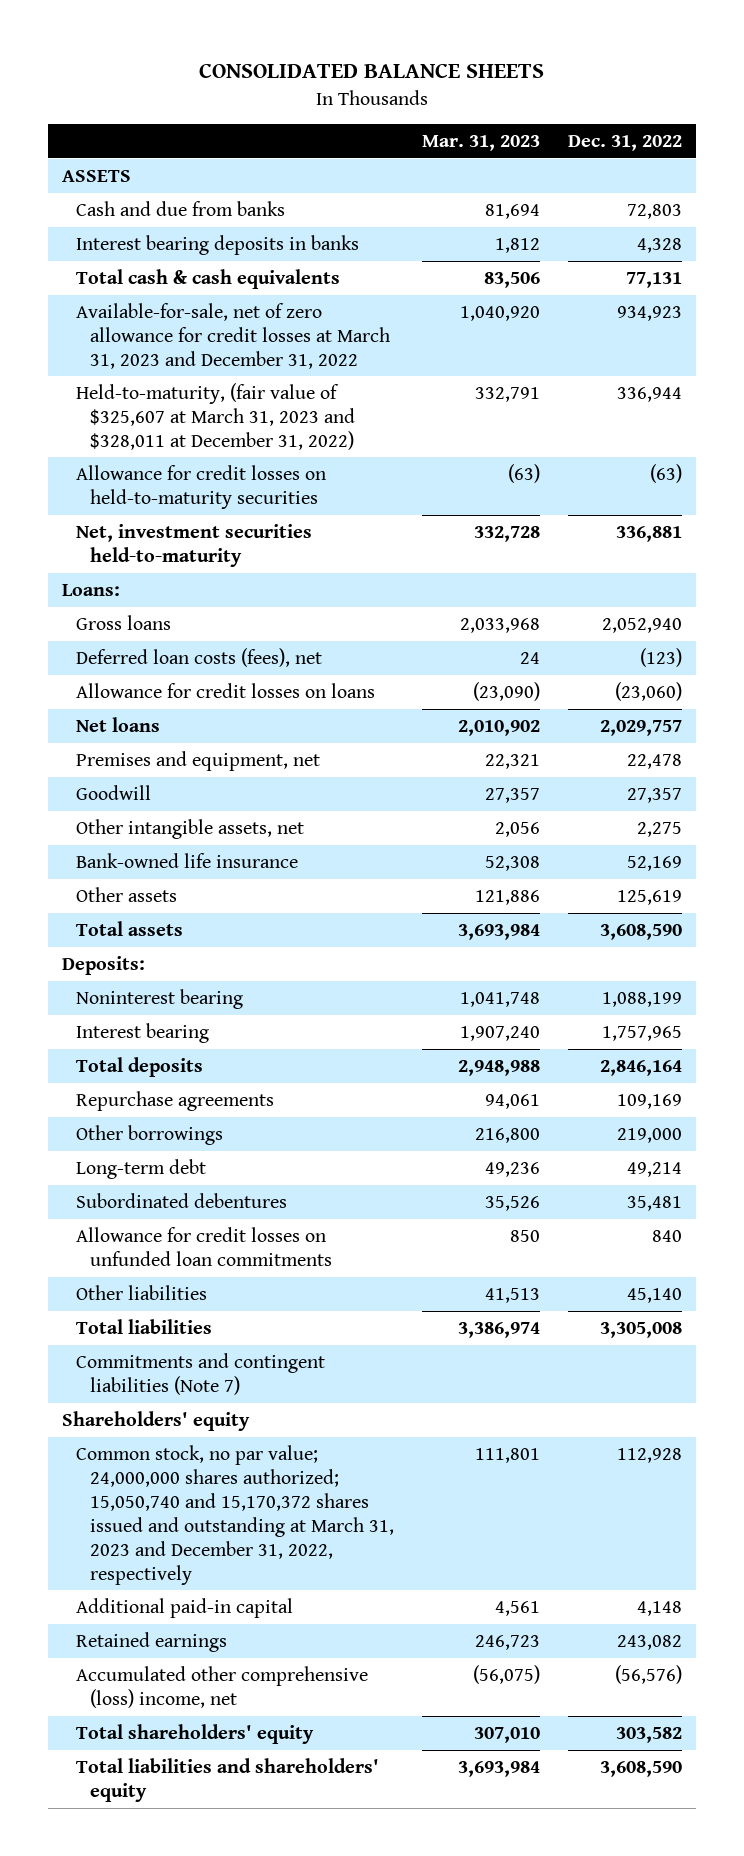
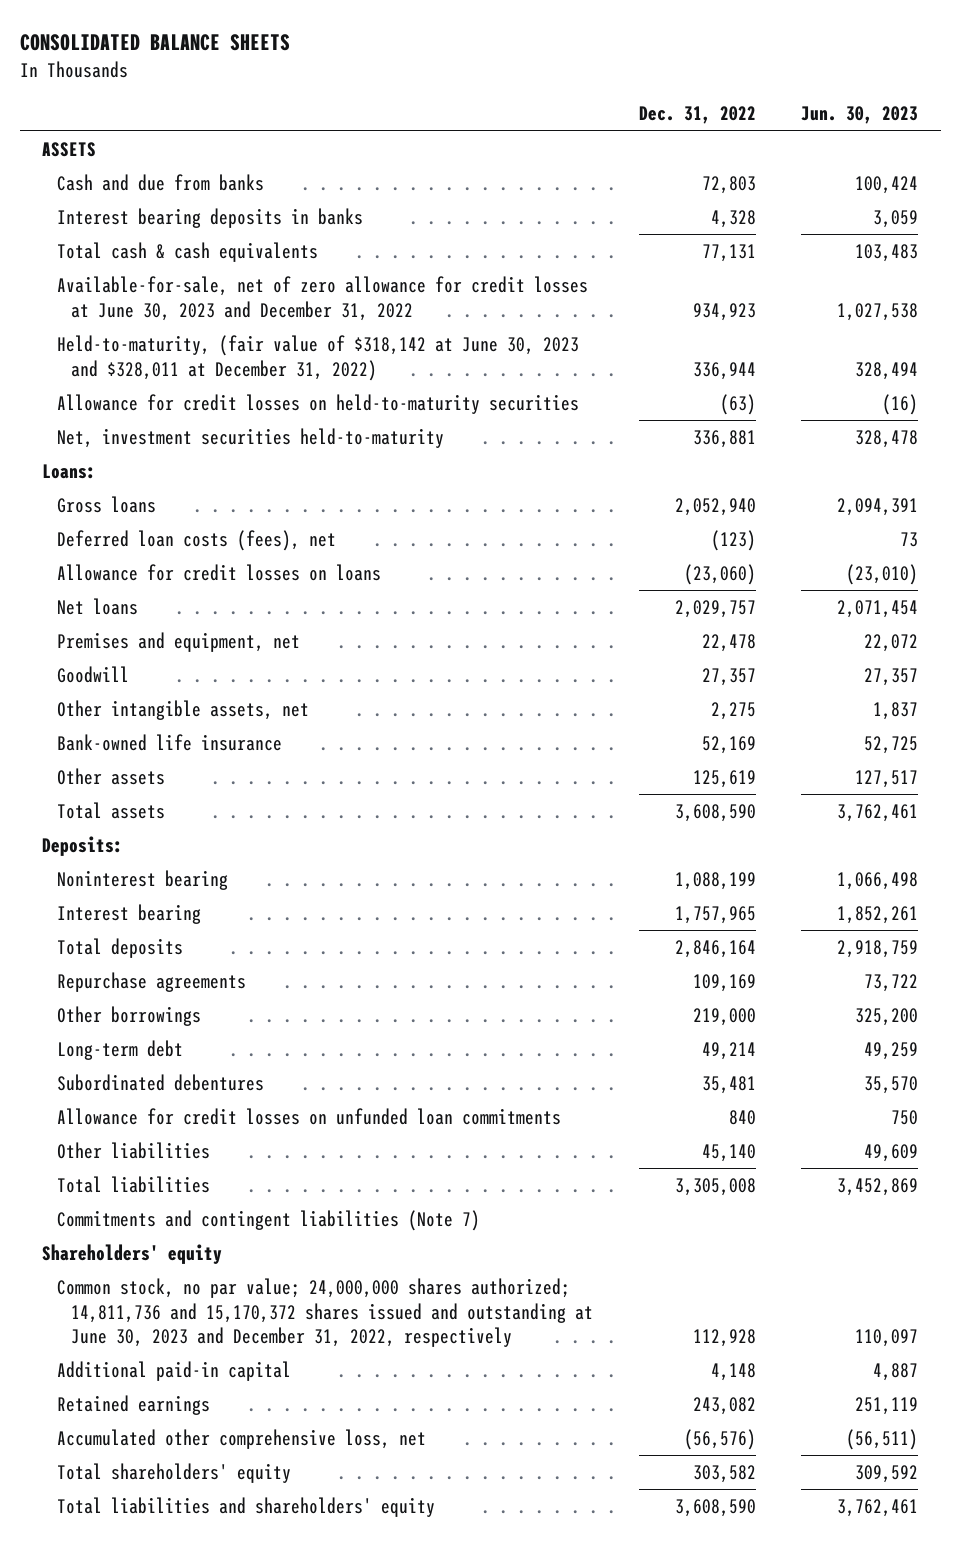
[422,134,541,151] Mar. 31, 2023 -> none
none -> [801,106,919,125] Jun. 30, 2023
[75,302,390,369] Available-for-sale, net of zero allowance for credit losses at March 31, 2023 and December 31, 2022 -> [56,275,588,321] Available-for-sale, net of zero allowance for credit losses at June 30, 2023 and December 31, 2022
[75,382,355,450] Held-to-maturity, (fair value of $325,607 at March 31, 2023 and $328,011 at December 31, 2022) -> [56,334,579,381] Held-to-maturity, (fair value of $318,142 at June 30, 2023 and $328,011 at December 31, 2022)
[75,1444,394,1585] Common stock, no par value; 24,000,000 shares authorized; 15,050,740 and 15,170,372 shares issued and outstanding at March 31, 2023 and December 31, 2022, respectively -> [56,1277,594,1348] Common stock, no par value; 24,000,000 shares authorized; 14,811,736 and 15,170,372 shares issued and outstanding at June 30, 2023 and December 31, 2022, respectively
[75,1665,368,1708] Accumulated other comprehensive (loss) income, net -> [56,1428,426,1449] Accumulated other comprehensive loss, net

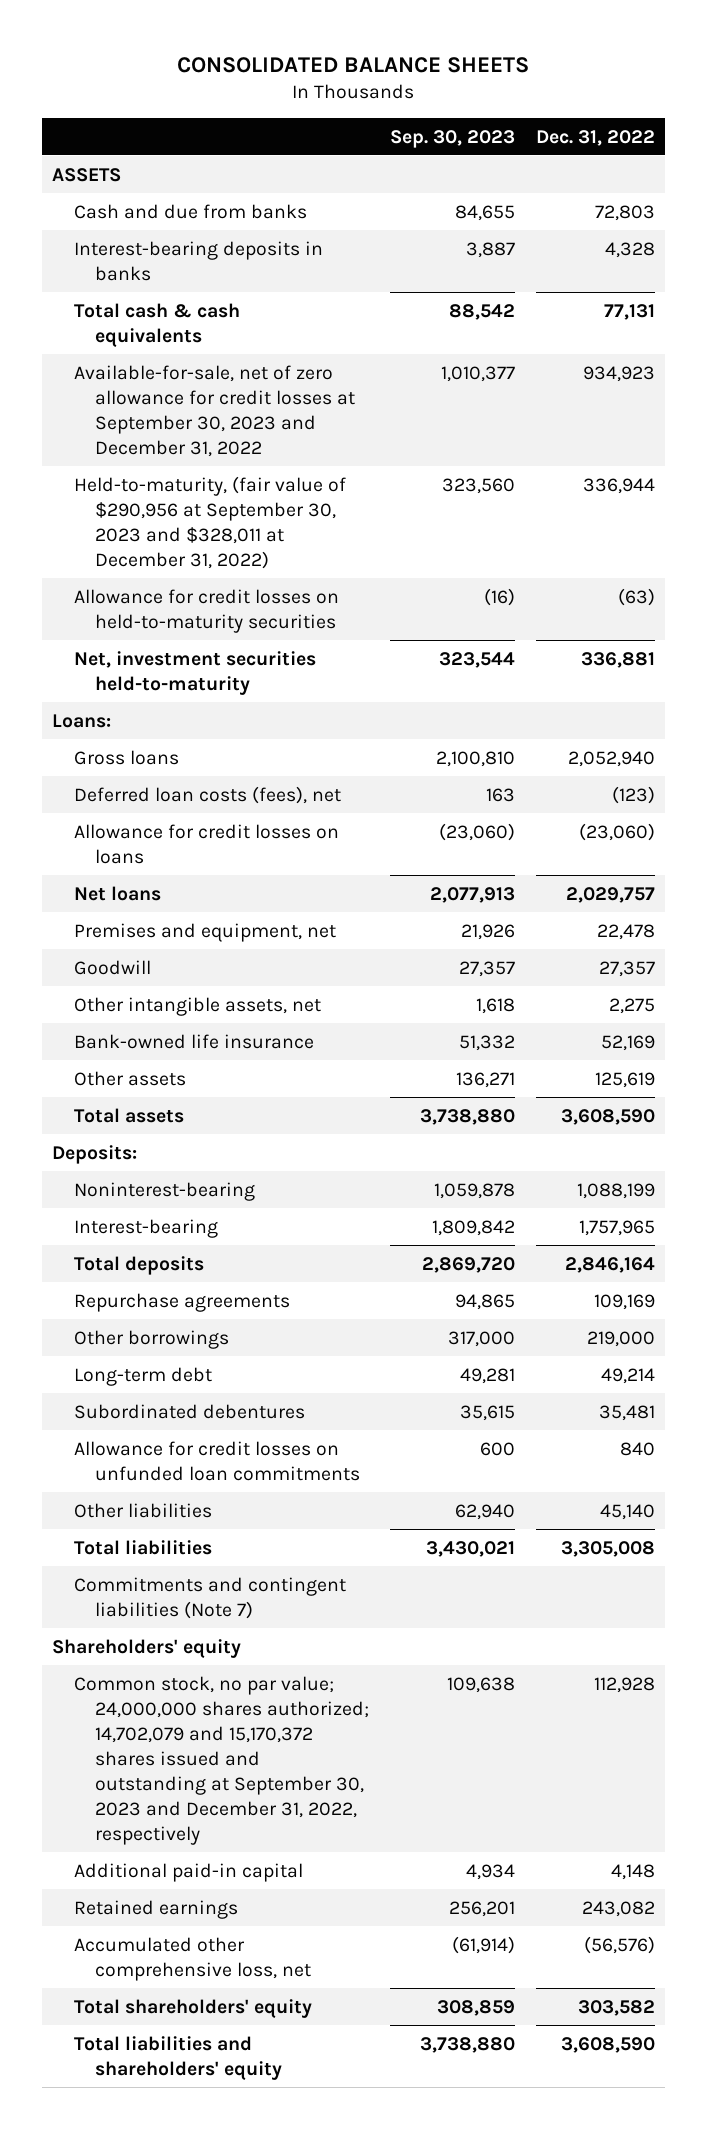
[801,106,919,125] Jun. 30, 2023 -> none
none -> [390,129,516,148] Sep. 30, 2023
[56,207,363,228] Interest bearing deposits in banks -> [73,240,323,281] Interest-bearing deposits in banks
[56,275,588,321] Available-for-sale, net of zero allowance for credit losses at June 30, 2023 and December 31, 2022 -> [73,364,356,457] Available-for-sale, net of zero allowance for credit losses at September 30, 2023 and December 31, 2022
[56,334,579,381] Held-to-maturity, (fair value of $318,142 at June 30, 2023 and $328,011 at December 31, 2022) -> [73,475,346,569] Held-to-maturity, (fair value of $290,956 at September 30, 2023 and $328,011 at December 31, 2022)
[56,869,228,890] Noninterest bearing -> [73,1181,255,1201] Noninterest-bearing
[56,903,201,924] Interest bearing -> [73,1218,218,1238] Interest-bearing
[56,1277,594,1348] Common stock, no par value; 24,000,000 shares authorized; 14,811,736 and 15,170,372 shares issued and outstanding at June 30, 2023 and December 31, 2022, respectively -> [73,1675,370,1845] Common stock, no par value; 24,000,000 shares authorized; 14,702,079 and 15,170,372 shares issued and outstanding at September 30, 2023 and December 31, 2022, respectively

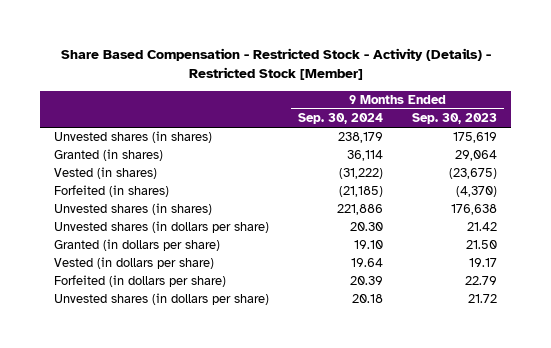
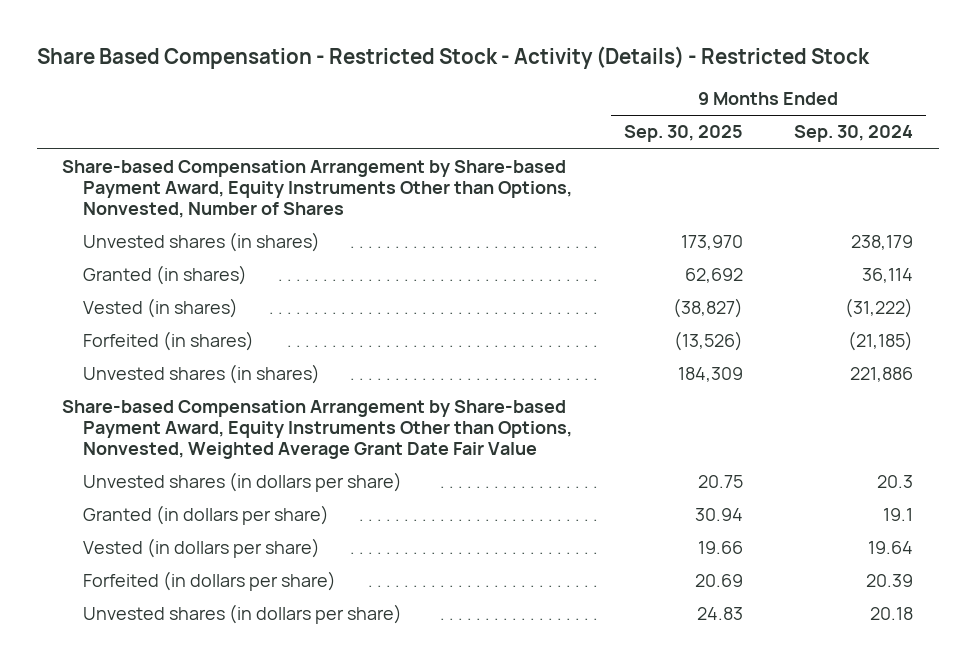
[60,48,491,81] Share Based Compensation - Restricted Stock - Activity (Details) - Restricted Stock [Member] -> [36,46,870,70] Share Based Compensation - Restricted Stock - Activity (Details) - Restricted Stock
[412,113,498,125] Sep. 30, 2023 -> none
none -> [623,125,743,143] Sep. 30, 2025
none -> [62,160,573,218] Share-based Compensation Arrangement by Share-based Payment Award, Equity Instruments Other than Options, Nonvested, Number of Shares
none -> [62,400,573,459] Share-based Compensation Arrangement by Share-based Payment Award, Equity Instruments Other than Options, Nonvested, Weighted Average Grant Date Fair Value
[350,222,384,232] 20.30 -> [876,475,913,489] 20.3
[354,240,384,250] 19.10 -> [882,508,913,522] 19.1

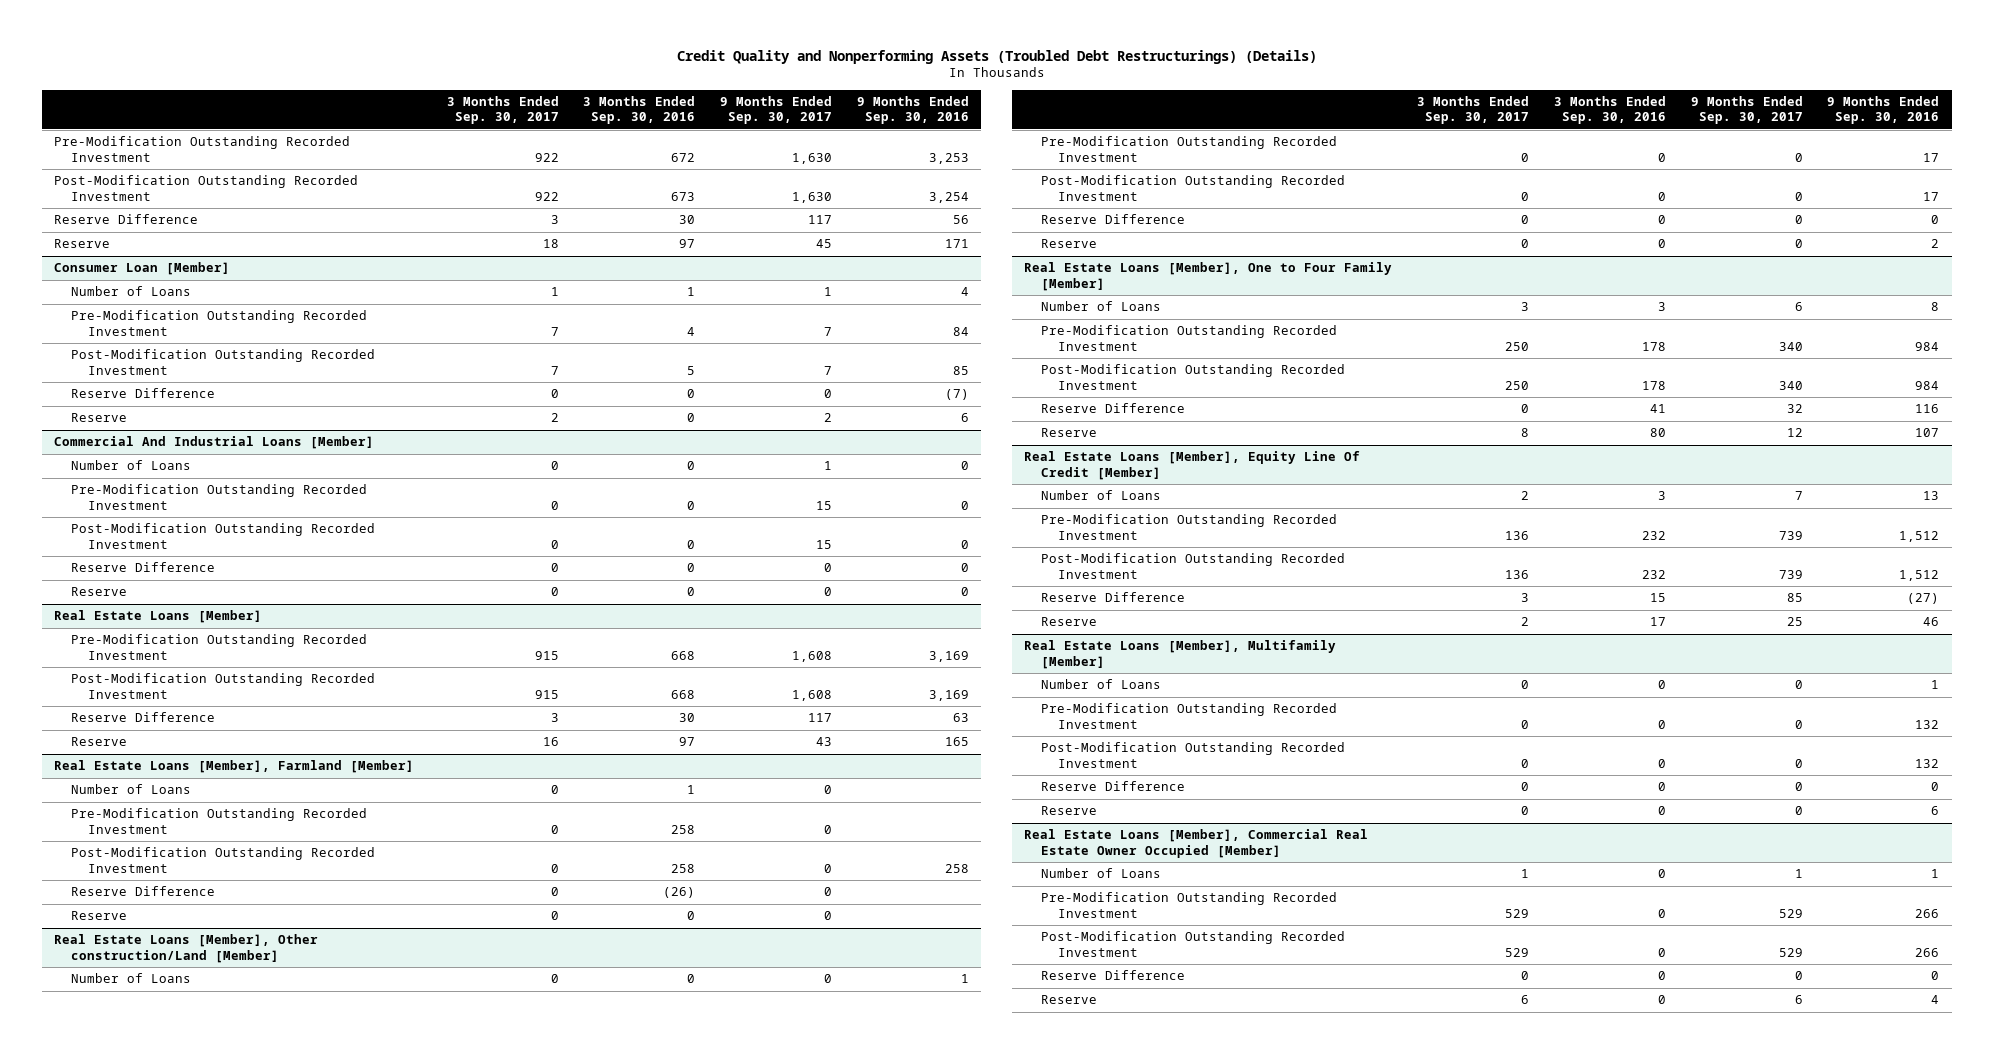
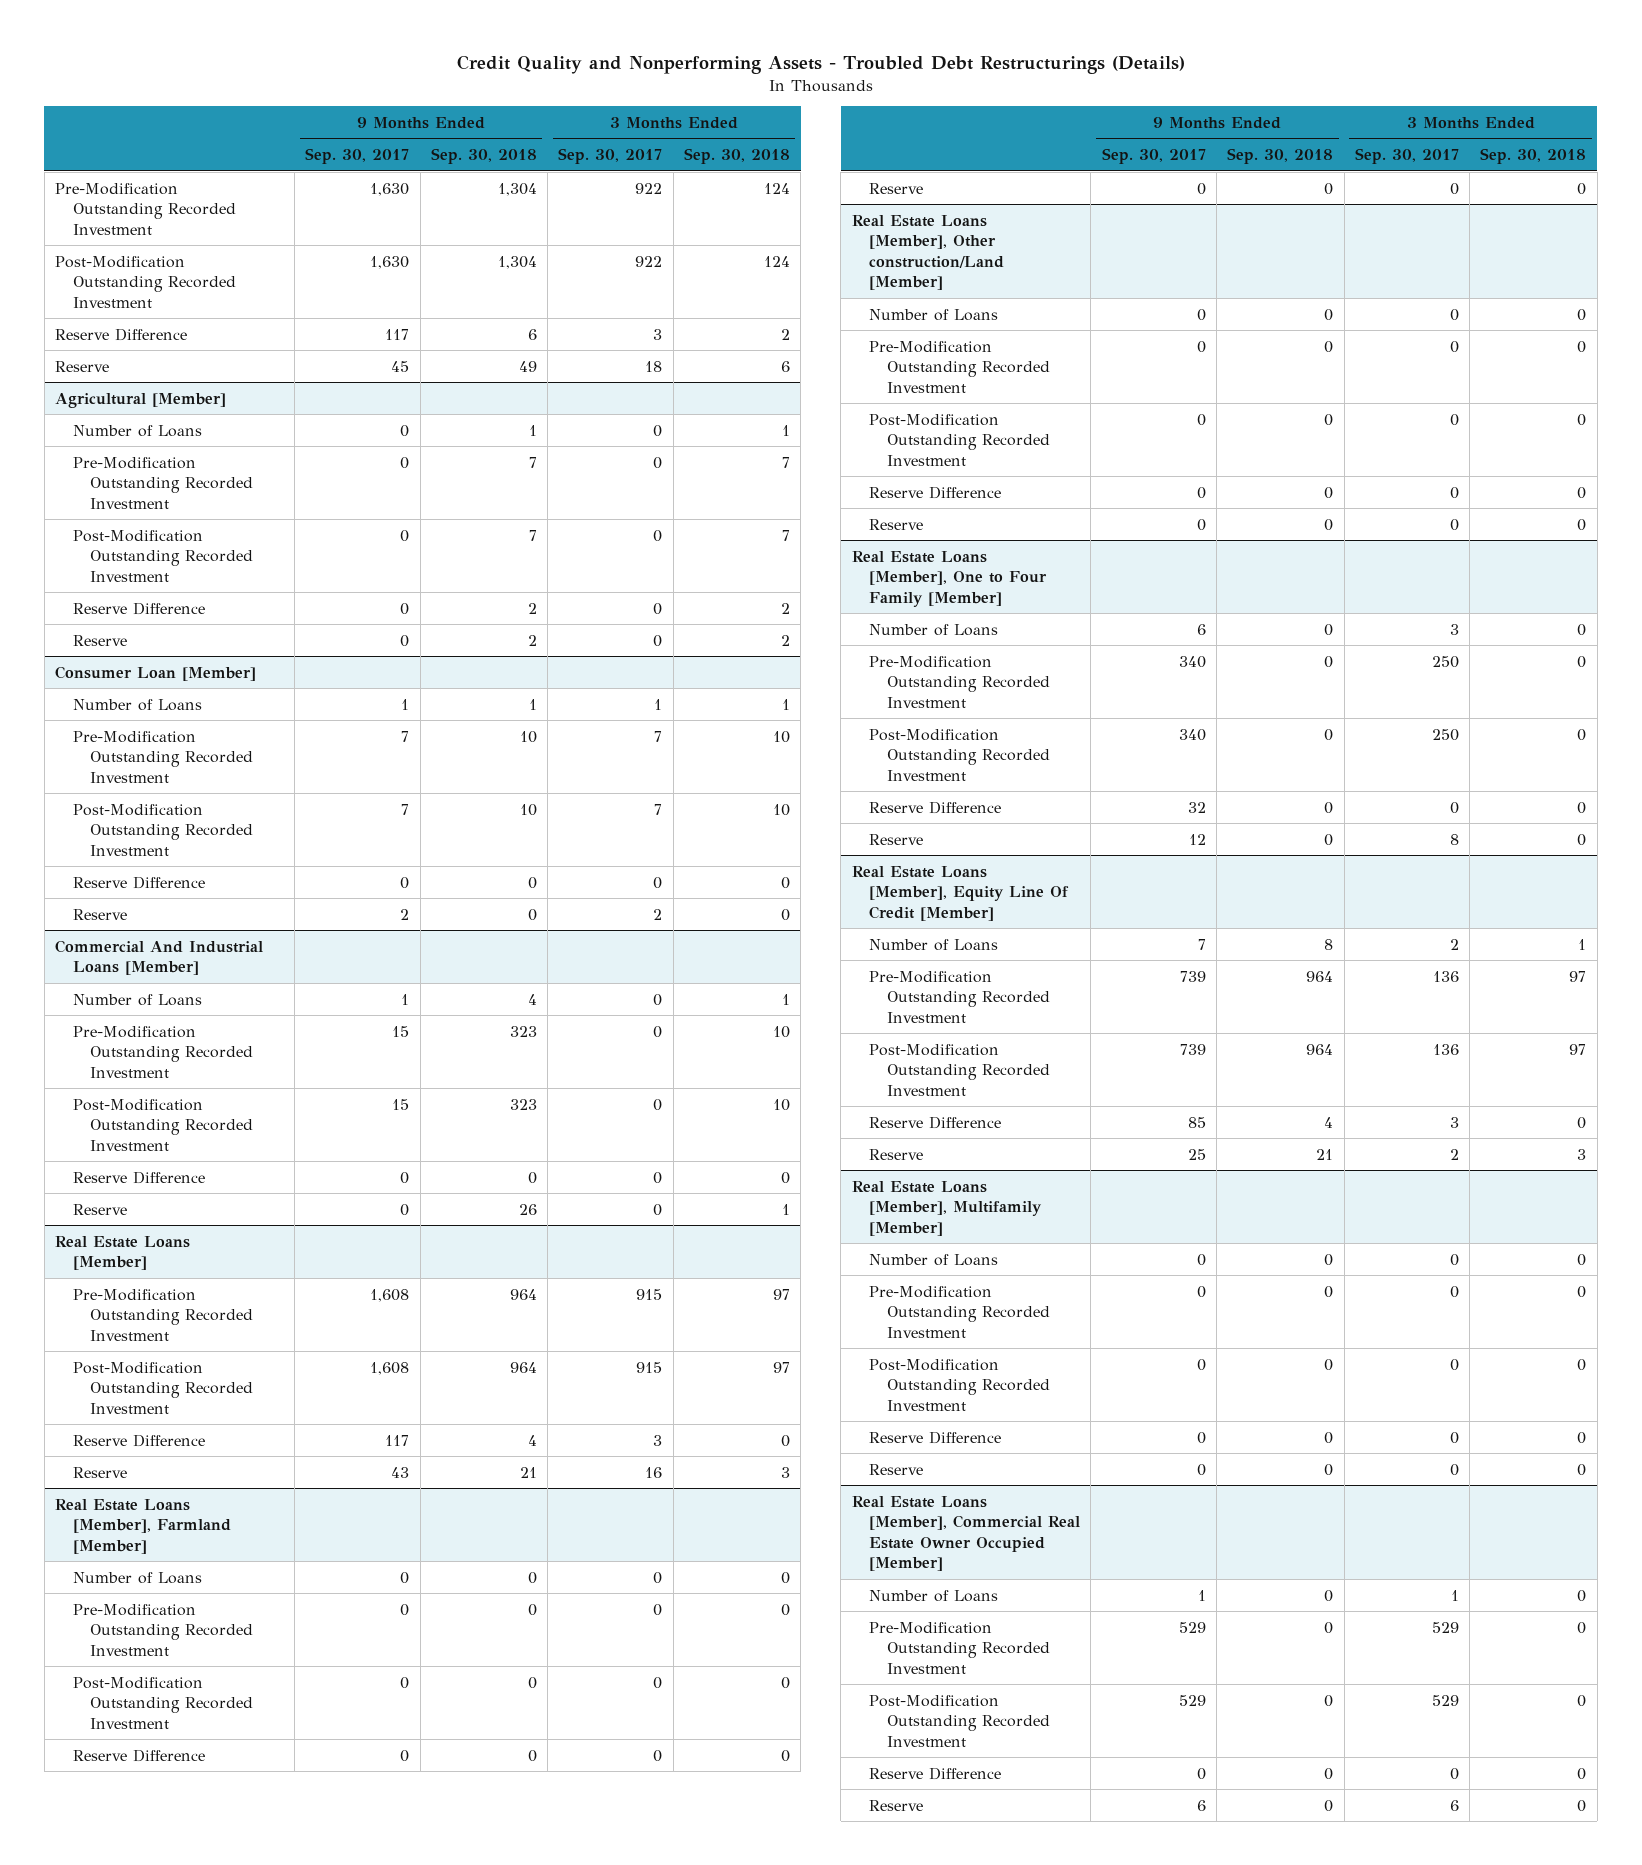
[676,49,1317,64] Credit Quality and Nonperforming Assets (Troubled Debt Restructurings) (Details) -> [456,55,1185,75] Credit Quality and Nonperforming Assets - Troubled Debt Restructurings (Details)
[583,96,696,125] 3 Months Ended Sep. 30, 2016 -> none
[856,96,969,125] 9 Months Ended Sep. 30, 2016 -> none
none -> [430,148,537,165] Sep. 30, 2018
none -> [684,148,791,165] Sep. 30, 2018
none -> [55,392,227,408] Agricultural [Member]
none -> [72,424,202,437] Number of Loans
none -> [72,456,254,509] Pre-Modification Outstanding Recorded Investment
none -> [72,529,254,582] Post-Modification Outstanding Recorded Investment
none -> [72,601,205,615] Reserve Difference
none -> [72,634,127,646] Reserve

